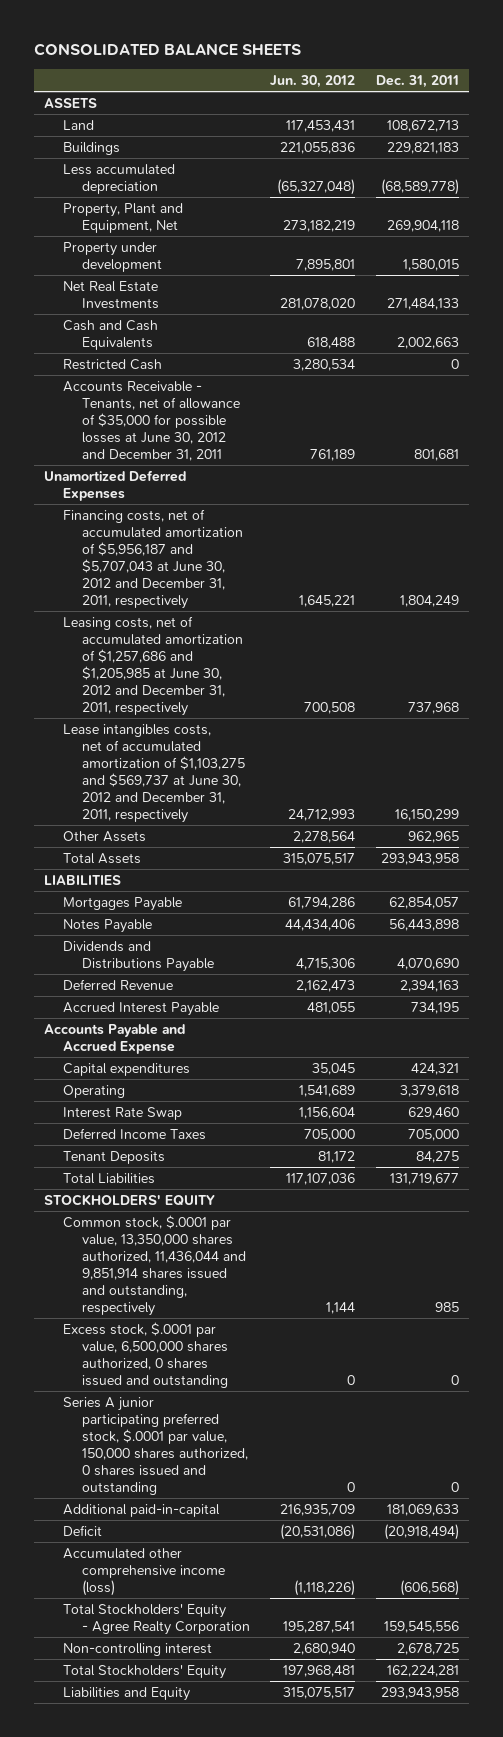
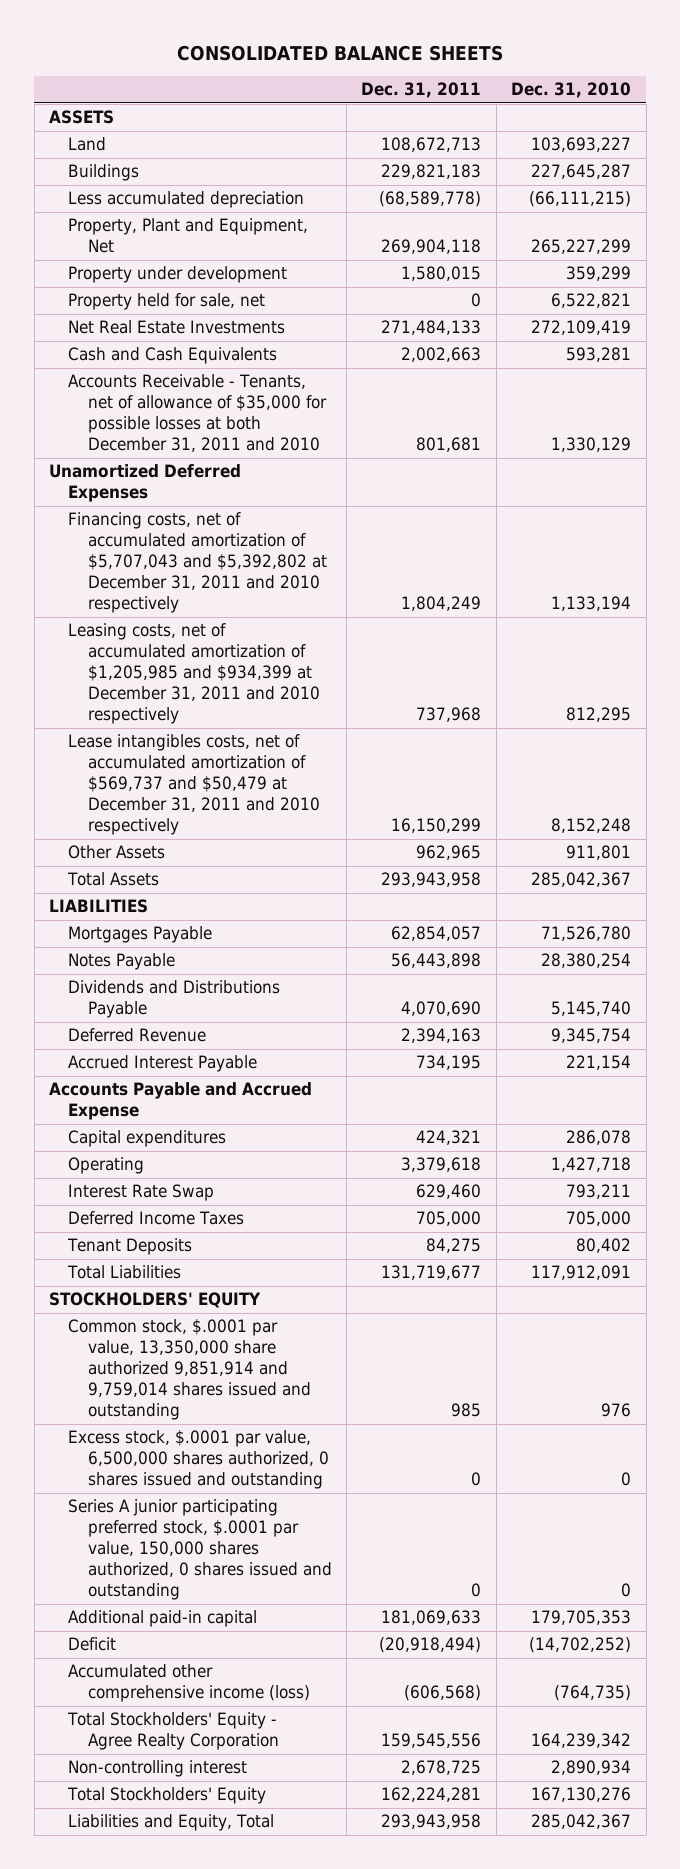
[270,75,356,89] Jun. 30, 2012 -> none
none -> [511,82,632,99] Dec. 31, 2010
none -> [68,293,266,311] Property held for sale, net
[62,358,162,370] Restricted Cash -> none
[62,380,240,462] Accounts Receivable - Tenants, net of allowance of $35,000 for possible losses at June 30, 2012 and December 31, 2011 -> [68,374,327,453] Accounts Receivable - Tenants, net of allowance of $35,000 for possible losses at both December 31, 2011 and 2010
[62,508,243,610] Financing costs, net of accumulated amortization of $5,956,187 and $5,707,043 at June 30, 2012 and December 31, 2011, respectively -> [68,512,327,614] Financing costs, net of accumulated amortization of $5,707,043 and $5,392,802 at December 31, 2011 and 2010 respectively
[62,615,243,717] Leasing costs, net of accumulated amortization of $1,257,686 and $1,205,985 at June 30, 2012 and December 31, 2011, respectively -> [68,623,320,725] Leasing costs, net of accumulated amortization of $1,205,985 and $934,399 at December 31, 2011 and 2010 respectively
[62,723,245,824] Lease intangibles costs, net of accumulated amortization of $1,103,275 and $569,737 at June 30, 2012 and December 31, 2011, respectively -> [68,734,320,836] Lease intangibles costs, net of accumulated amortization of $569,737 and $50,479 at December 31, 2011 and 2010 respectively
[62,1214,246,1317] Common stock, $.0001 par value, 13,350,000 shares authorized, 11,436,044 and 9,851,914 shares issued and outstanding, respectively -> [68,1319,311,1421] Common stock, $.0001 par value, 13,350,000 share authorized 9,851,914 and 9,759,014 shares issued and outstanding
[62,1503,220,1517] Additional paid-in-capital -> [68,1610,258,1628] Additional paid-in capital
[62,1686,190,1701] Liabilities and Equity -> [68,1814,275,1832] Liabilities and Equity, Total

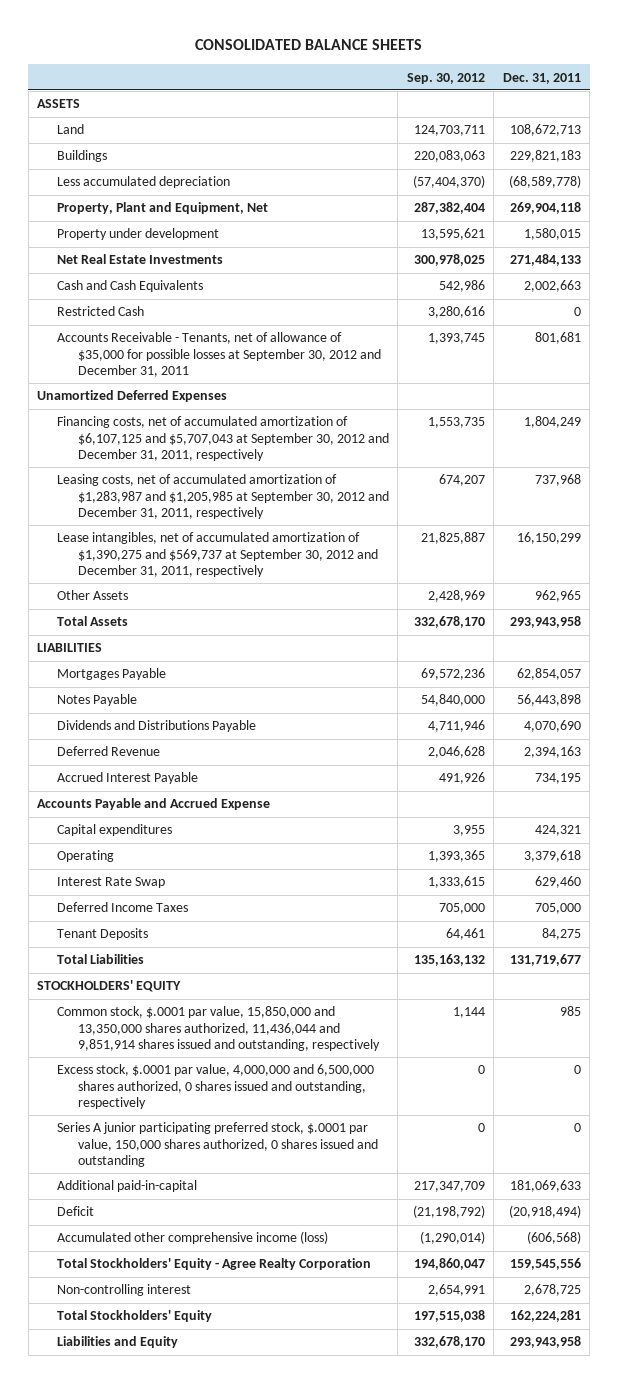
[511,82,632,99] Dec. 31, 2010 -> none
none -> [406,72,485,84] Sep. 30, 2012
[68,293,266,311] Property held for sale, net -> none
none -> [57,306,145,317] Restricted Cash
[68,374,327,453] Accounts Receivable - Tenants, net of allowance of $35,000 for possible losses at both December 31, 2011 and 2010 -> [57,332,381,378] Accounts Receivable - Tenants, net of allowance of $35,000 for possible losses at September 30, 2012 and December 31, 2011
[68,512,327,614] Financing costs, net of accumulated amortization of $5,707,043 and $5,392,802 at December 31, 2011 and 2010 respectively -> [57,416,389,462] Financing costs, net of accumulated amortization of $6,107,125 and $5,707,043 at September 30, 2012 and December 31, 2011, respectively
[68,623,320,725] Leasing costs, net of accumulated amortization of $1,205,985 and $934,399 at December 31, 2011 and 2010 respectively -> [57,474,389,520] Leasing costs, net of accumulated amortization of $1,283,987 and $1,205,985 at September 30, 2012 and December 31, 2011, respectively
[68,734,320,836] Lease intangibles costs, net of accumulated amortization of $569,737 and $50,479 at December 31, 2011 and 2010 respectively -> [57,532,378,578] Lease intangibles, net of accumulated amortization of $1,390,275 and $569,737 at September 30, 2012 and December 31, 2011, respectively
[68,1319,311,1421] Common stock, $.0001 par value, 13,350,000 share authorized 9,851,914 and 9,759,014 shares issued and outstanding -> [57,1006,380,1052] Common stock, $.0001 par value, 15,850,000 and 13,350,000 shares authorized, 11,436,044 and 9,851,914 shares issued and outstanding, respectively
[68,1430,329,1490] Excess stock, $.0001 par value, 6,500,000 shares authorized, 0 shares issued and outstanding -> [57,1064,375,1110] Excess stock, $.0001 par value, 4,000,000 and 6,500,000 shares authorized, 0 shares issued and outstanding, respectively
[68,1610,258,1628] Additional paid-in capital -> [57,1180,198,1193] Additional paid-in-capital
[68,1814,275,1832] Liabilities and Equity, Total -> [57,1336,179,1349] Liabilities and Equity

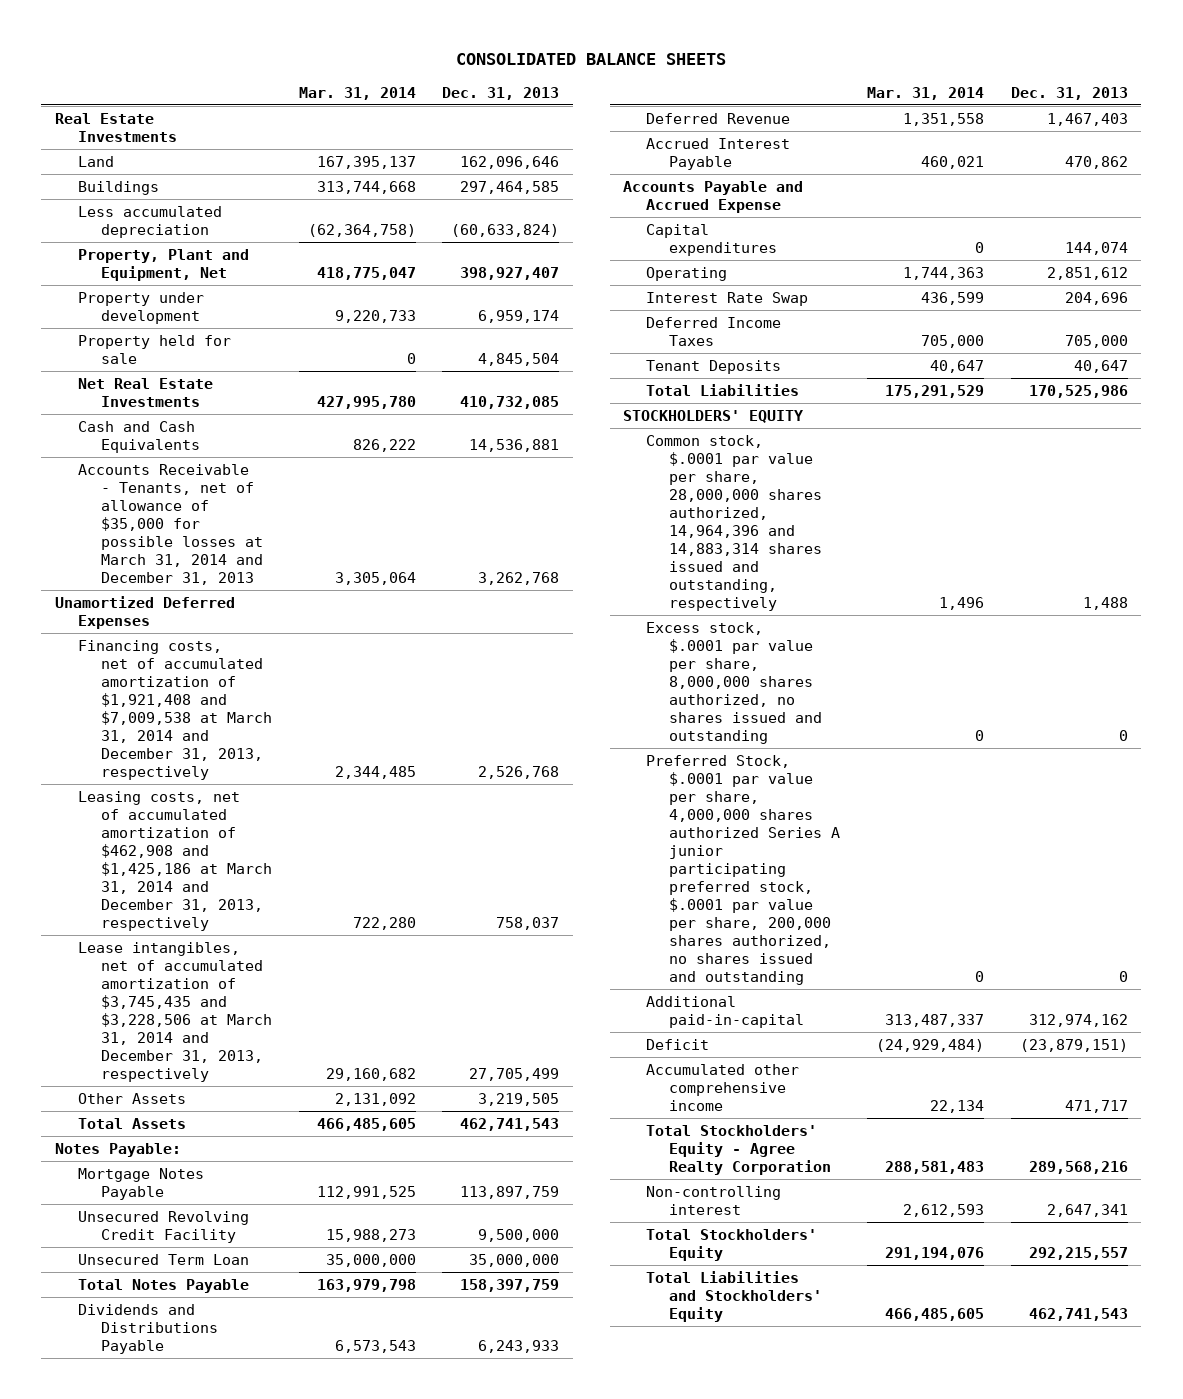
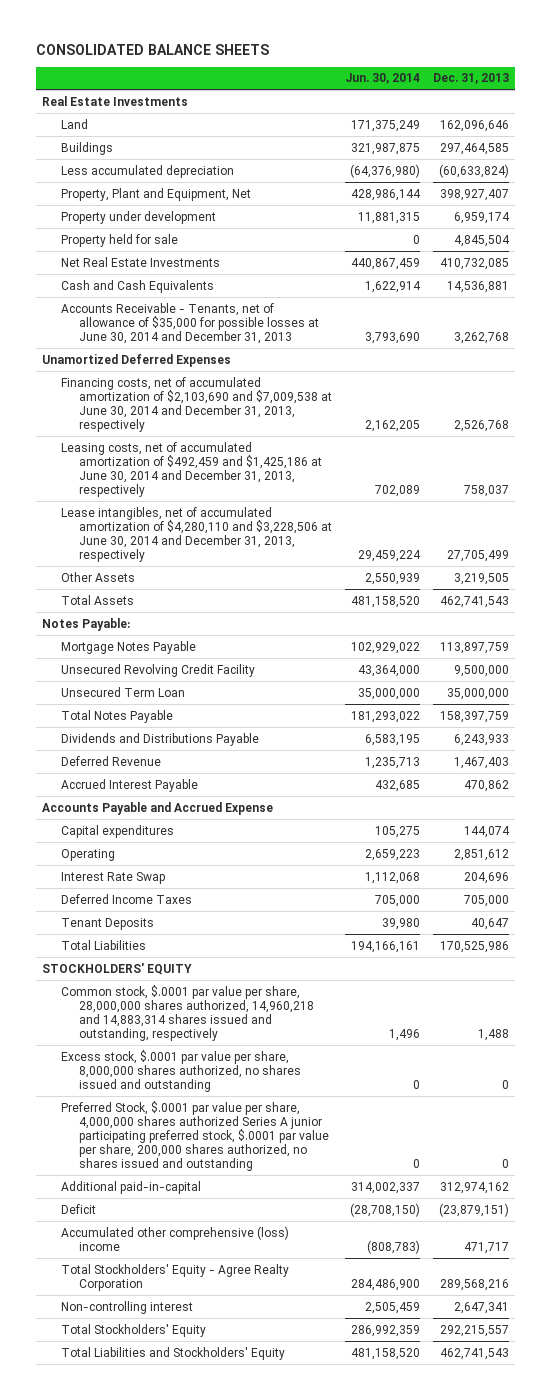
[298,86,416,100] Mar. 31, 2014 -> none
none -> [345,73,421,85] Jun. 30, 2014
[77,464,263,586] Accounts Receivable - Tenants, net of allowance of $35,000 for possible losses at March 31, 2014 and December 31, 2013 -> [60,302,320,344] Accounts Receivable - Tenants, net of allowance of $35,000 for possible losses at June 30, 2014 and December 31, 2013
[77,640,272,781] Financing costs, net of accumulated amortization of $1,921,408 and $7,009,538 at March 31, 2014 and December 31, 2013, respectively -> [60,376,333,433] Financing costs, net of accumulated amortization of $2,103,690 and $7,009,538 at June 30, 2014 and December 31, 2013, respectively
[77,791,272,932] Leasing costs, net of accumulated amortization of $462,908 and $1,425,186 at March 31, 2014 and December 31, 2013, respectively -> [60,441,323,498] Leasing costs, net of accumulated amortization of $492,459 and $1,425,186 at June 30, 2014 and December 31, 2013, respectively
[77,942,272,1083] Lease intangibles, net of accumulated amortization of $3,745,435 and $3,228,506 at March 31, 2014 and December 31, 2013, respectively -> [60,506,333,563] Lease intangibles, net of accumulated amortization of $4,280,110 and $3,228,506 at June 30, 2014 and December 31, 2013, respectively
[646,435,823,612] Common stock, $.0001 par value per share, 28,000,000 shares authorized, 14,964,396 and 14,883,314 shares issued and outstanding, respectively -> [60,984,315,1042] Common stock, $.0001 par value per share, 28,000,000 shares authorized, 14,960,218 and 14,883,314 shares issued and outstanding, respectively
[646,1064,800,1112] Accumulated other comprehensive income -> [60,1225,289,1251] Accumulated other comprehensive (loss) income

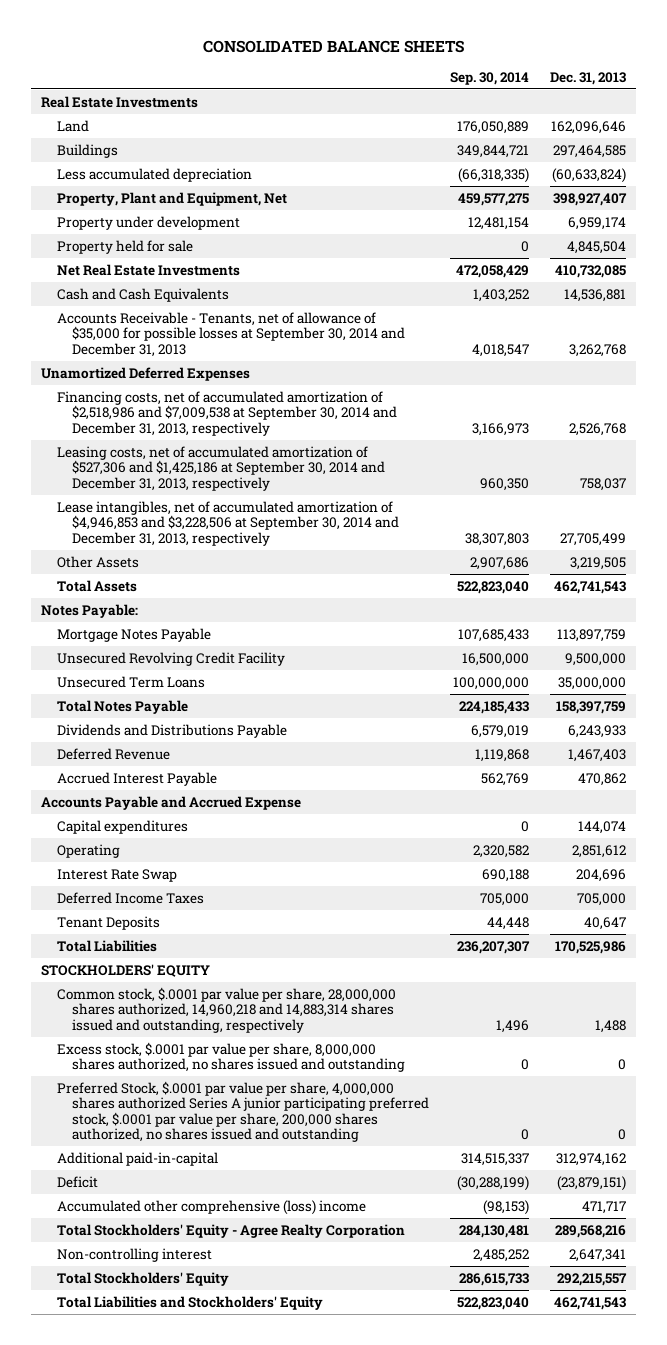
[345,73,421,85] Jun. 30, 2014 -> none
none -> [450,71,530,85] Sep. 30, 2014
[60,302,320,344] Accounts Receivable - Tenants, net of allowance of $35,000 for possible losses at June 30, 2014 and December 31, 2013 -> [56,311,406,357] Accounts Receivable - Tenants, net of allowance of $35,000 for possible losses at September 30, 2014 and December 31, 2013
[60,376,333,433] Financing costs, net of accumulated amortization of $2,103,690 and $7,009,538 at June 30, 2014 and December 31, 2013, respectively -> [56,390,398,436] Financing costs, net of accumulated amortization of $2,518,986 and $7,009,538 at September 30, 2014 and December 31, 2013, respectively
[60,441,323,498] Leasing costs, net of accumulated amortization of $492,459 and $1,425,186 at June 30, 2014 and December 31, 2013, respectively -> [56,445,386,491] Leasing costs, net of accumulated amortization of $527,306 and $1,425,186 at September 30, 2014 and December 31, 2013, respectively
[60,506,333,563] Lease intangibles, net of accumulated amortization of $4,280,110 and $3,228,506 at June 30, 2014 and December 31, 2013, respectively -> [56,500,400,546] Lease intangibles, net of accumulated amortization of $4,946,853 and $3,228,506 at September 30, 2014 and December 31, 2013, respectively
[60,686,185,697] Unsecured Term Loan -> [56,675,205,688] Unsecured Term Loans

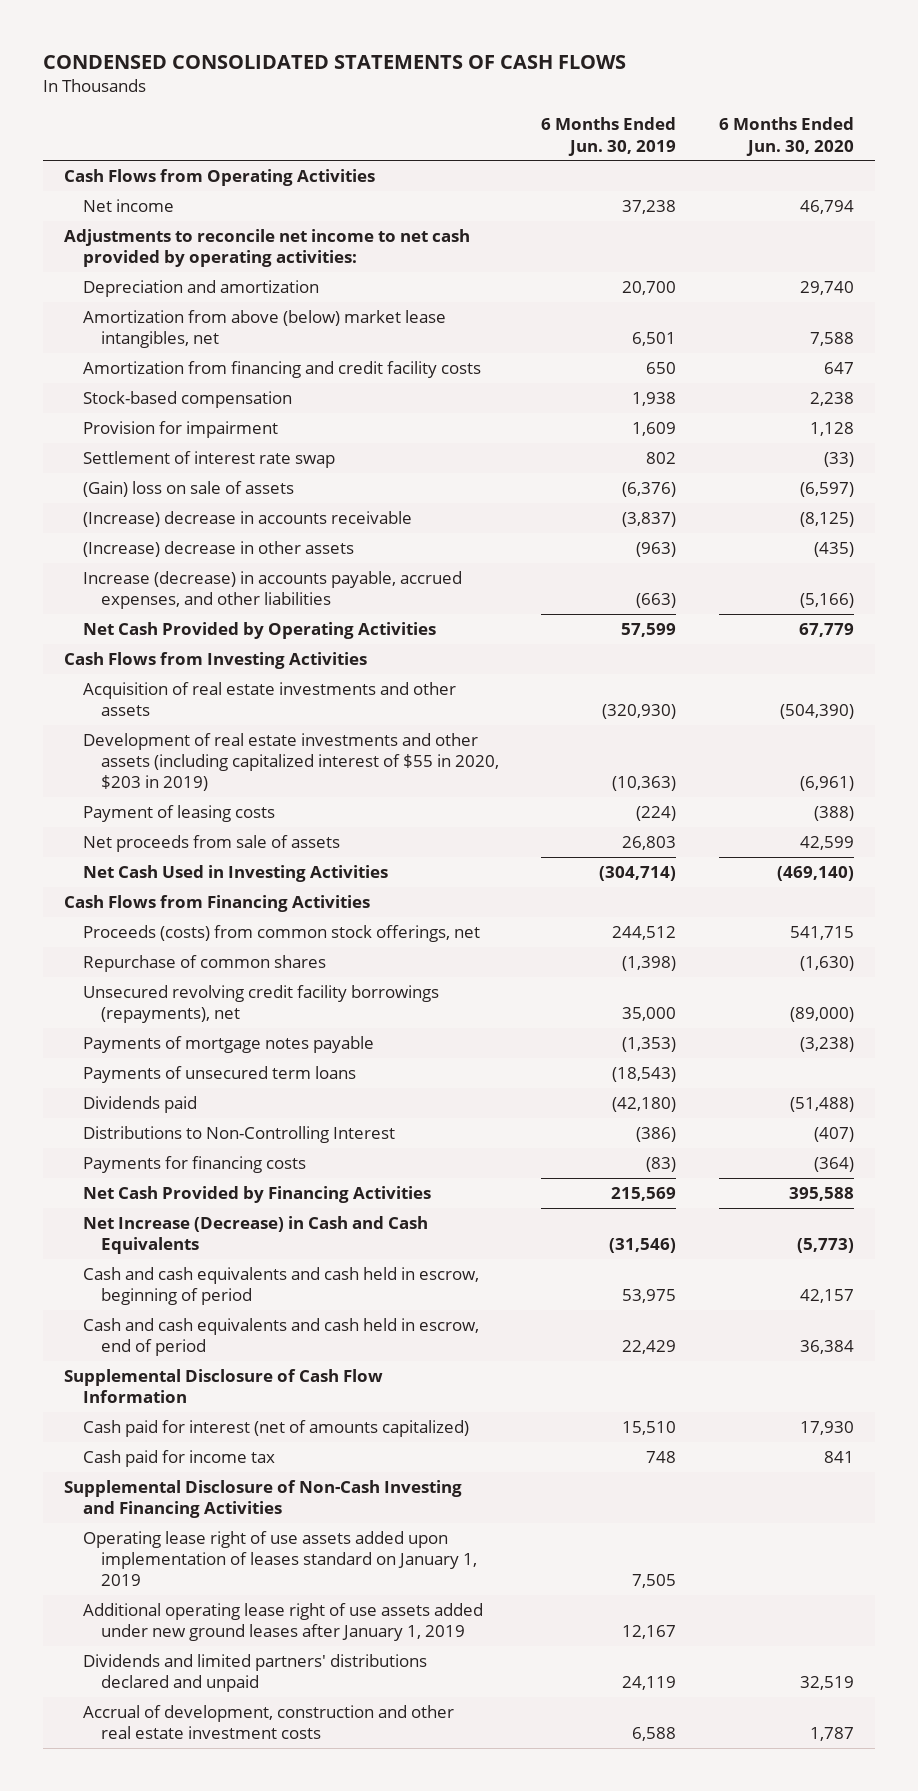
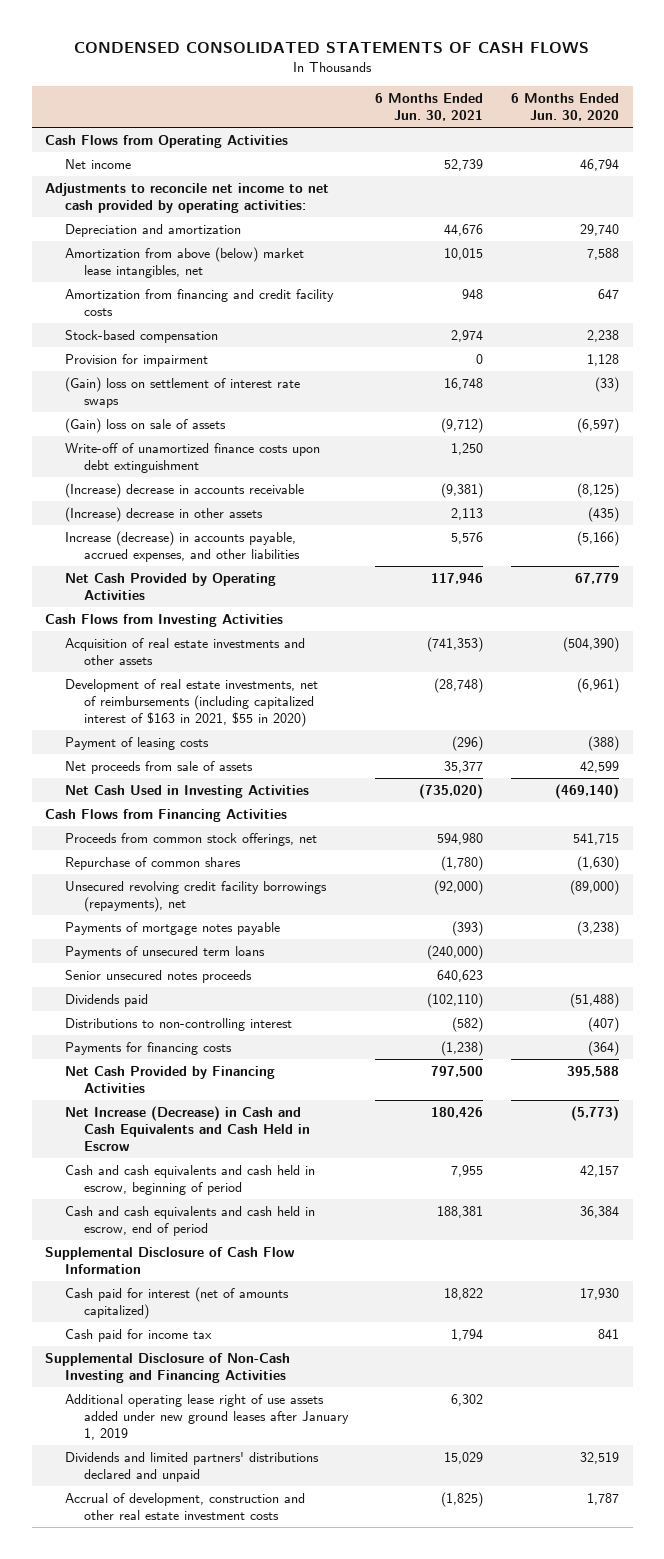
[541,117,677,156] 6 Months Ended Jun. 30, 2019 -> none
none -> [375,93,484,122] 6 Months Ended Jun. 30, 2021
[82,450,335,468] Settlement of interest rate swap -> [64,377,300,408] (Gain) loss on settlement of interest rate swaps
none -> [64,443,320,473] Write-off of unamortized finance costs upon debt extinguishment
[82,732,500,792] Development of real estate investments and other assets (including capitalized interest of $55 in 2020, $203 in 2019) -> [64,679,318,727] Development of real estate investments, net of reimbursements (including capitalized interest of $163 in 2021, $55 in 2020)
[82,924,480,942] Proceeds (costs) from common stock offerings, net -> [64,833,317,847] Proceeds from common stock offerings, net
none -> [64,970,252,984] Senior unsecured notes proceeds
[82,1125,395,1143] Distributions to Non-Controlling Interest -> [64,1018,292,1032] Distributions to non-controlling interest
[82,1215,428,1255] Net Increase (Decrease) in Cash and Cash Equivalents -> [64,1106,310,1151] Net Increase (Decrease) in Cash and Cash Equivalents and Cash Held in Escrow
[82,1530,478,1587] Operating lease right of use assets added upon implementation of leases standard on January 1, 2019 -> none

